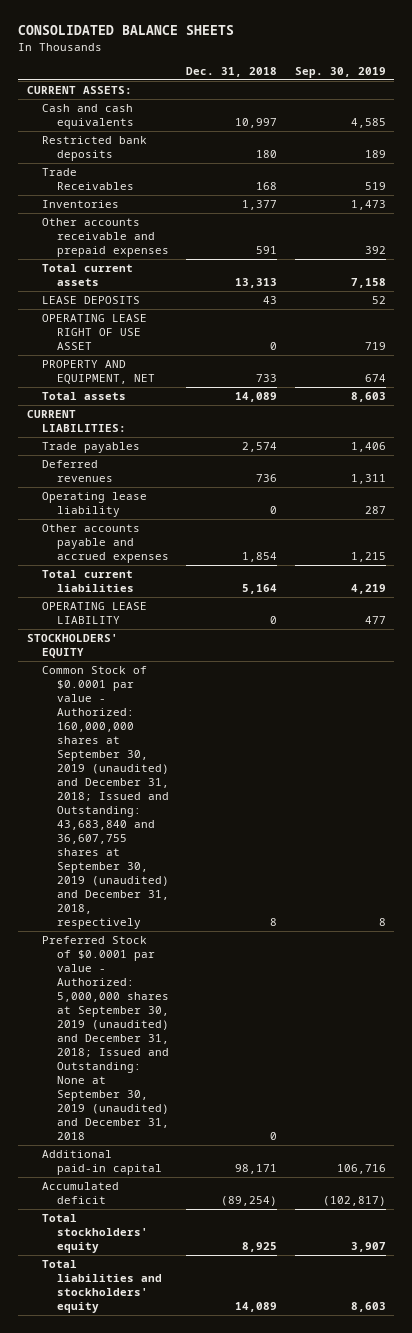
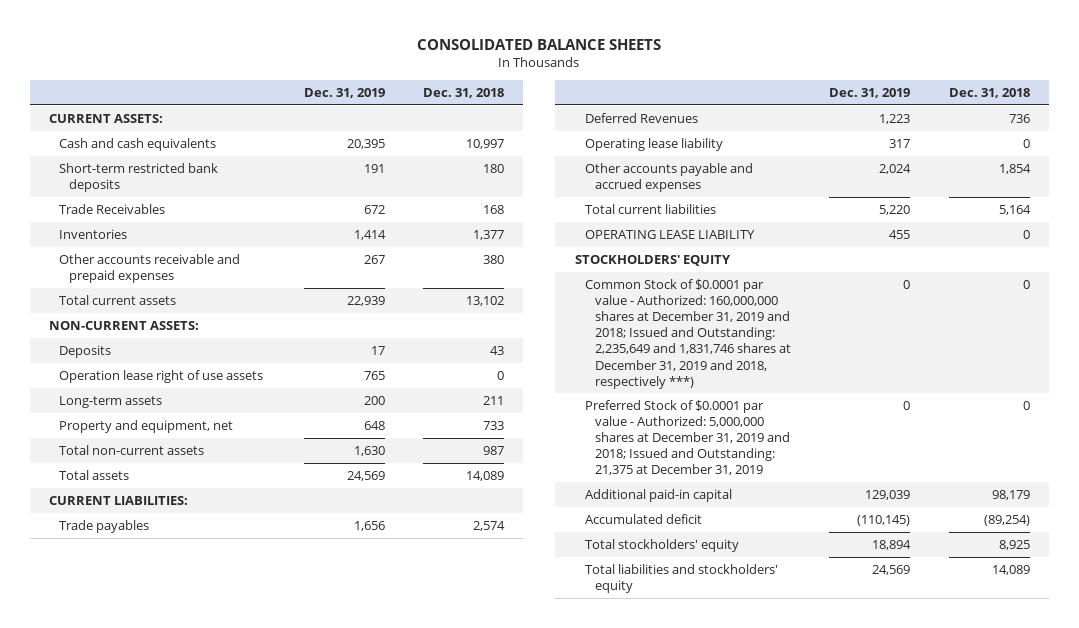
[294,66,386,78] Sep. 30, 2019 -> none
none -> [303,87,385,98] Dec. 31, 2019
[42,136,148,162] Restricted bank deposits -> [59,162,219,193] Short-term restricted bank deposits
[256,246,278,255] 591 -> [483,254,505,264] 380
[235,278,278,289] 13,313 -> [466,295,505,306] 13,102
none -> [49,320,200,330] NON-CURRENT ASSETS:
[42,296,141,305] LEASE DEPOSITS -> [59,344,112,358] Deposits
[42,314,148,351] OPERATING LEASE RIGHT OF USE ASSET -> [59,369,264,383] Operation lease right of use assets
none -> [59,395,163,408] Long-term assets
[42,360,156,385] PROPERTY AND EQUIPMENT, NET -> [59,419,234,433] Property and equipment, net
none -> [59,444,205,455] Total non-current assets
[42,460,114,483] Deferred revenues -> [584,112,698,123] Deferred Revenues
[42,666,170,930] Common Stock of $0.0001 par value - Authorized: 160,000,000 shares at September 30, 2019 (unaudited) and December 31, 2018; Issued and Outstanding: 43,683,840 and 36,607,755 shares at September 30, 2019 (unaudited) and December 31, 2018, respectively -> [584,278,791,389] Common Stock of $0.0001 par value - Authorized: 160,000,000 shares at December 31, 2019 and 2018; Issued and Outstanding: 2,235,649 and 1,831,746 shares at December 31, 2019 and 2018, respectively ***)
[270,918,278,927] 8 -> [1022,279,1030,289] 0
[42,936,170,1141] Preferred Stock of $0.0001 par value - Authorized: 5,000,000 shares at September 30, 2019 (unaudited) and December 31, 2018; Issued and Outstanding: None at September 30, 2019 (unaudited) and December 31, 2018 -> [584,399,790,476] Preferred Stock of $0.0001 par value - Authorized: 5,000,000 shares at December 31, 2019 and 2018; Issued and Outstanding: 21,375 at December 31, 2019
[235,1164,278,1175] 98,171 -> [991,489,1030,500] 98,179

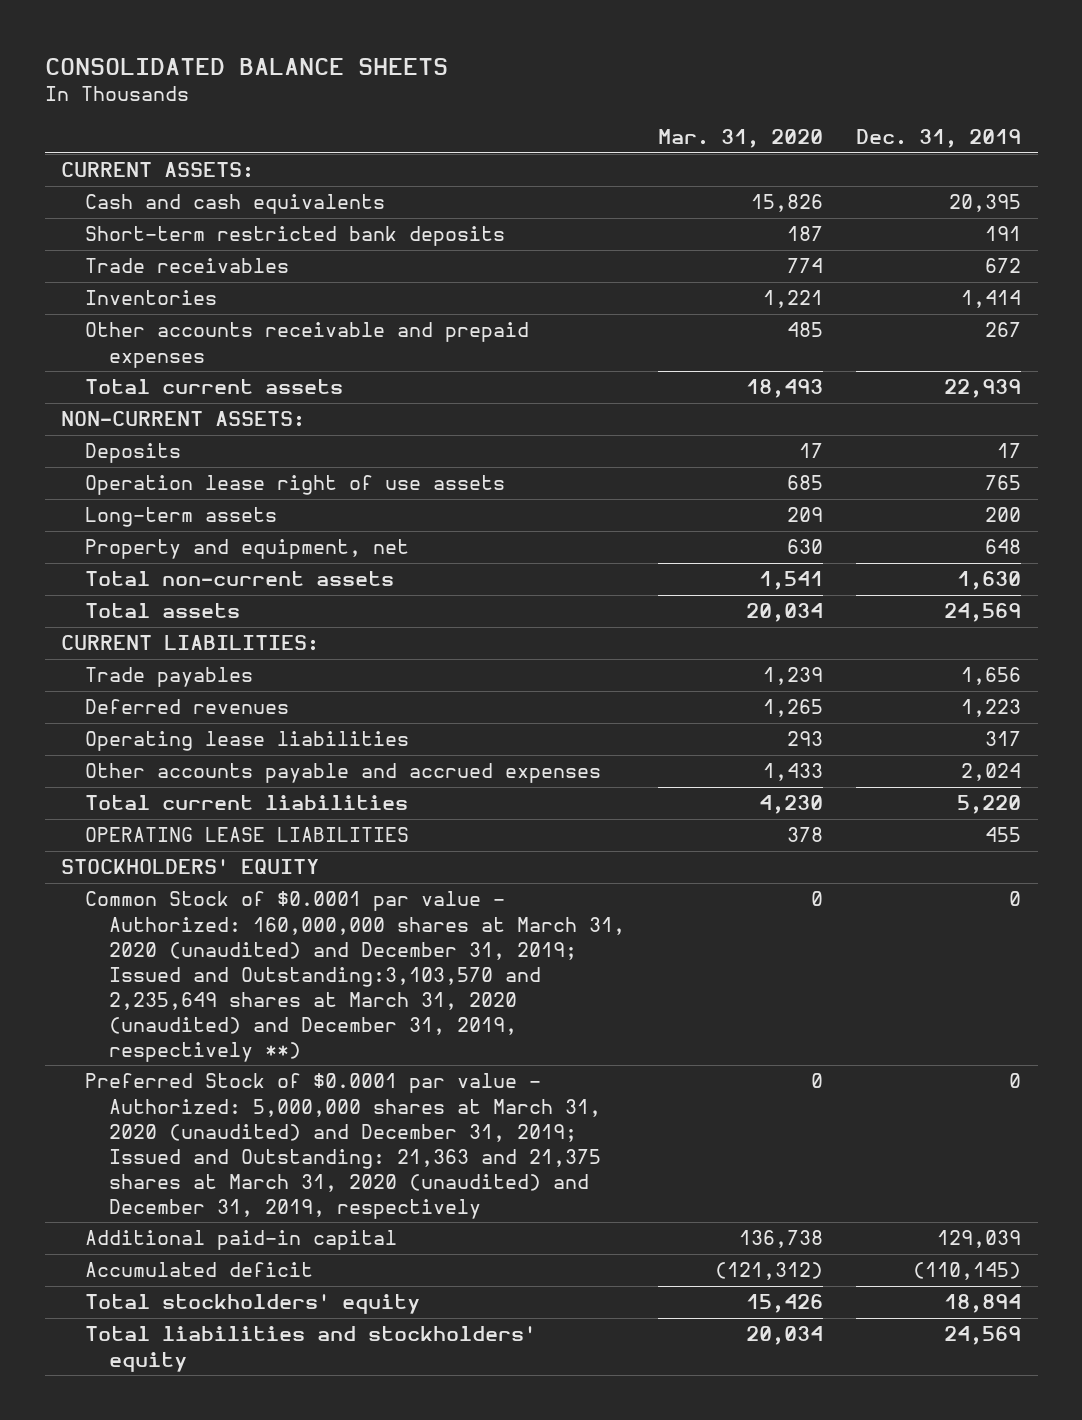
[423,87,505,98] Dec. 31, 2018 -> none
none -> [657,129,823,149] Mar. 31, 2020
[59,203,166,214] Trade Receivables -> [85,258,290,274] Trade receivables
[584,112,698,123] Deferred Revenues -> [85,699,290,715] Deferred revenues
[584,137,723,151] Operating lease liability -> [85,731,410,752] Operating lease liabilities
[584,229,755,239] OPERATING LEASE LIABILITY -> [85,827,410,843] OPERATING LEASE LIABILITIES
[584,278,791,389] Common Stock of $0.0001 par value - Authorized: 160,000,000 shares at December 31, 2019 and 2018; Issued and Outstanding: 2,235,649 and 1,831,746 shares at December 31, 2019 and 2018, respectively ***) -> [85,891,625,1062] Common Stock of $0.0001 par value - Authorized: 160,000,000 shares at March 31, 2020 (unaudited) and December 31, 2019; Issued and Outstanding:3,103,570 and 2,235,649 shares at March 31, 2020 (unaudited) and December 31, 2019, respectively **)
[584,399,790,476] Preferred Stock of $0.0001 par value - Authorized: 5,000,000 shares at December 31, 2019 and 2018; Issued and Outstanding: 21,375 at December 31, 2019 -> [85,1073,601,1219] Preferred Stock of $0.0001 par value - Authorized: 5,000,000 shares at March 31, 2020 (unaudited) and December 31, 2019; Issued and Outstanding: 21,363 and 21,375 shares at March 31, 2020 (unaudited) and December 31, 2019, respectively

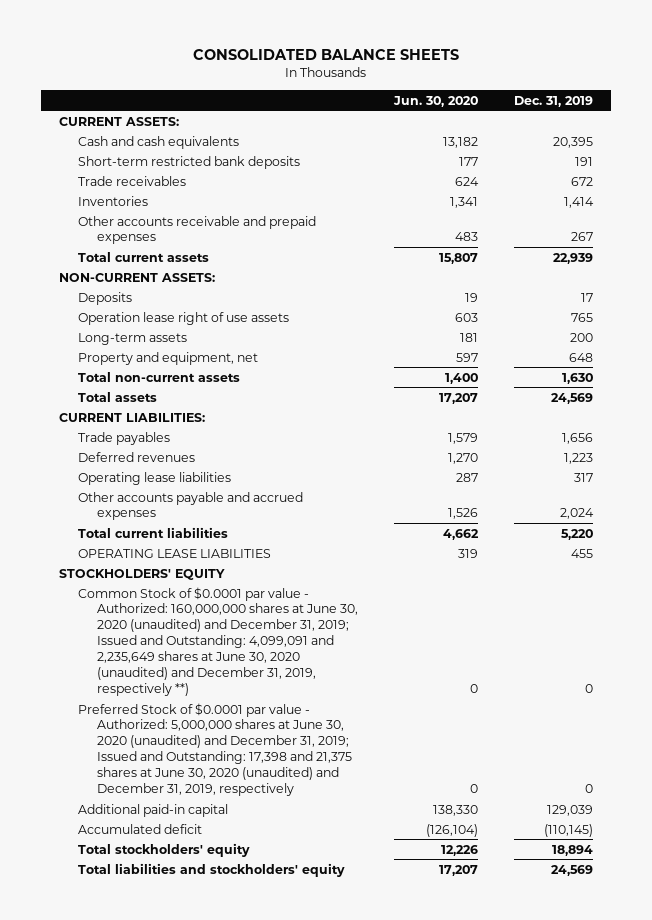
[657,129,823,149] Mar. 31, 2020 -> none
none -> [393,95,479,107] Jun. 30, 2020
[85,891,625,1062] Common Stock of $0.0001 par value - Authorized: 160,000,000 shares at March 31, 2020 (unaudited) and December 31, 2019; Issued and Outstanding:3,103,570 and 2,235,649 shares at March 31, 2020 (unaudited) and December 31, 2019, respectively **) -> [77,586,359,697] Common Stock of $0.0001 par value - Authorized: 160,000,000 shares at June 30, 2020 (unaudited) and December 31, 2019; Issued and Outstanding: 4,099,091 and 2,235,649 shares at June 30, 2020 (unaudited) and December 31, 2019, respectively **)
[85,1073,601,1219] Preferred Stock of $0.0001 par value - Authorized: 5,000,000 shares at March 31, 2020 (unaudited) and December 31, 2019; Issued and Outstanding: 21,363 and 21,375 shares at March 31, 2020 (unaudited) and December 31, 2019, respectively -> [77,702,353,797] Preferred Stock of $0.0001 par value - Authorized: 5,000,000 shares at June 30, 2020 (unaudited) and December 31, 2019; Issued and Outstanding: 17,398 and 21,375 shares at June 30, 2020 (unaudited) and December 31, 2019, respectively

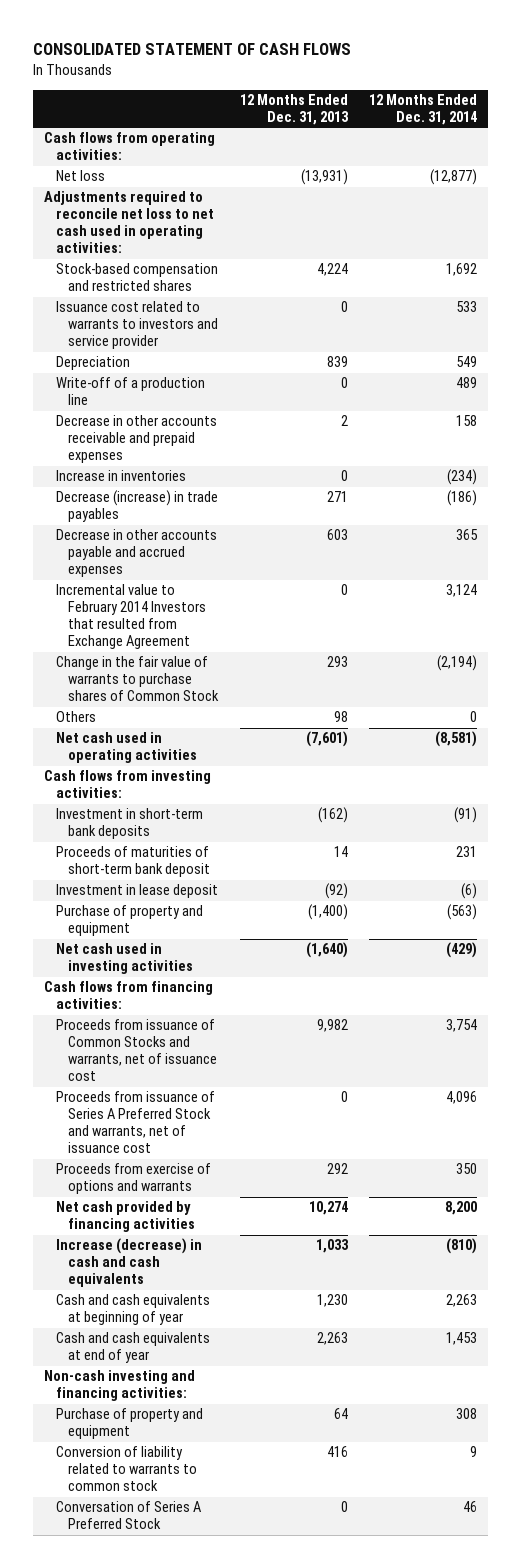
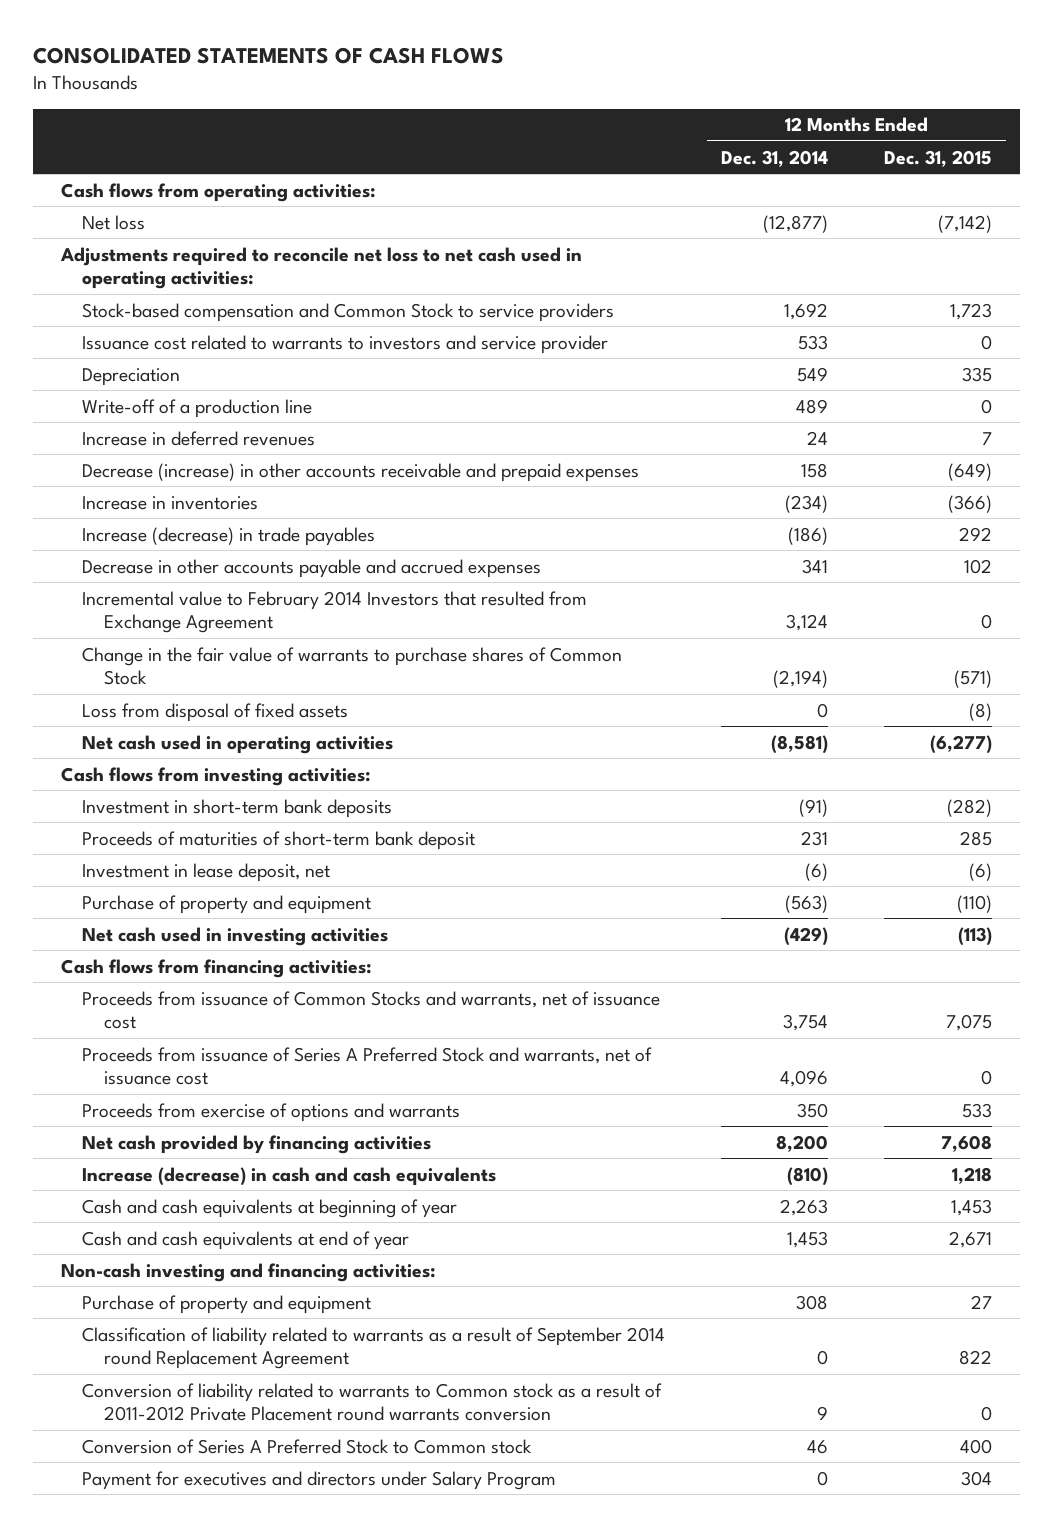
[32,43,351,56] CONSOLIDATED STATEMENT OF CASH FLOWS -> [32,46,504,64] CONSOLIDATED STATEMENTS OF CASH FLOWS
[239,94,349,126] 12 Months Ended Dec. 31, 2013 -> none
none -> [884,149,993,167] Dec. 31, 2015
[55,263,218,292] Stock-based compensation and restricted shares -> [82,302,615,322] Stock-based compensation and Common Stock to service providers
none -> [82,430,316,446] Increase in deferred revenues
[55,415,217,464] Decrease in other accounts receivable and prepaid expenses -> [82,462,640,482] Decrease (increase) in other accounts receivable and prepaid expenses
[55,490,218,523] Decrease (increase) in trade payables -> [82,526,376,546] Increase (decrease) in trade payables
[456,529,479,541] 365 -> [802,558,829,574] 341
[55,711,96,723] Others -> none
none -> [82,702,349,722] Loss from disposal of fixed assets
[55,884,218,899] Investment in lease deposit -> [82,862,331,882] Investment in lease deposit, net
none -> [82,1326,666,1370] Classification of liability related to warrants as a result of September 2014 round Replacement Agreement
[55,1446,197,1492] Conversion of liability related to warrants to common stock -> [82,1382,663,1422] Conversion of liability related to warrants to Common stock as a result of 2011-2012 Private Placement round warrants conversion
[55,1501,202,1530] Conversation of Series A Preferred Stock -> [82,1438,533,1454] Conversion of Series A Preferred Stock to Common stock
none -> [82,1470,557,1490] Payment for executives and directors under Salary Program

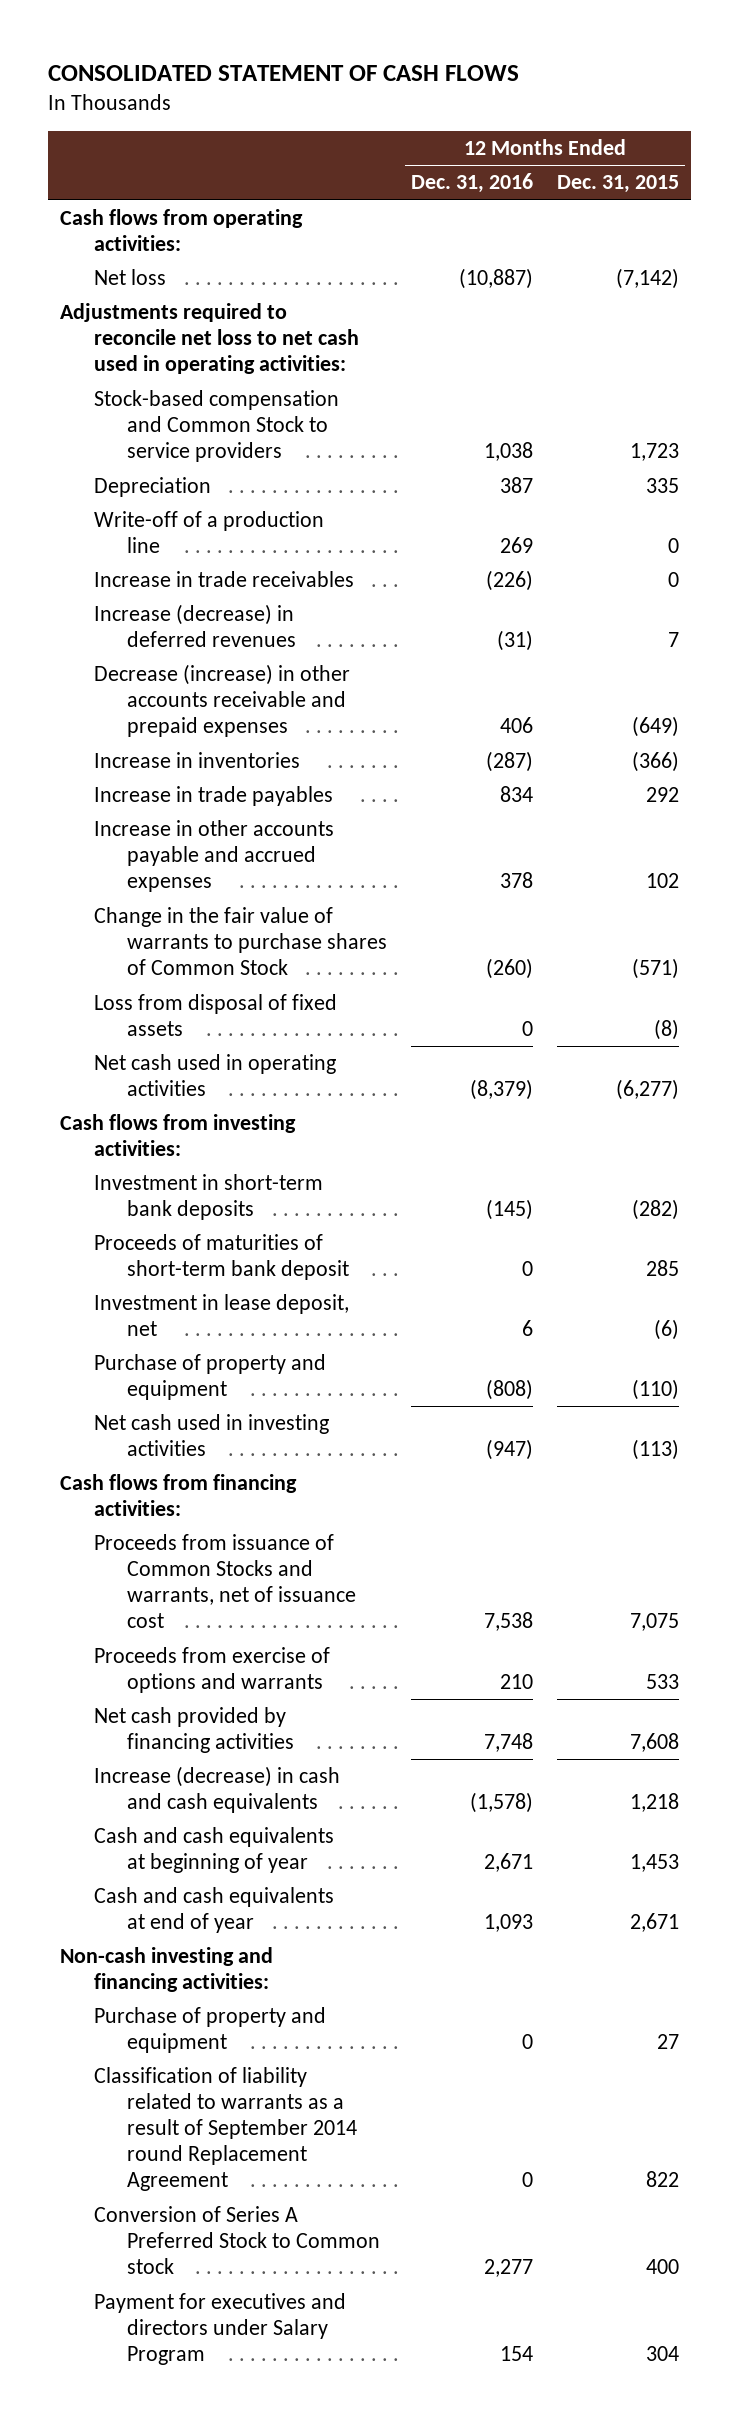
[32,46,504,64] CONSOLIDATED STATEMENTS OF CASH FLOWS -> [47,64,519,81] CONSOLIDATED STATEMENT OF CASH FLOWS
[721,149,829,167] Dec. 31, 2014 -> none
none -> [411,173,534,194] Dec. 31, 2016
[82,334,609,354] Issuance cost related to warrants to investors and service provider -> none
none -> [93,571,354,588] Increase in trade receivables
[82,430,316,446] Increase in deferred revenues -> [93,604,297,648] Increase (decrease) in deferred revenues
[82,590,588,634] Incremental value to February 2014 Investors that resulted from Exchange Agreement -> none
[82,526,376,546] Increase (decrease) in trade payables -> [93,786,333,807] Increase in trade payables
[82,558,542,578] Decrease in other accounts payable and accrued expenses -> [93,820,334,893] Increase in other accounts payable and accrued expenses
[82,1046,653,1086] Proceeds from issuance of Series A Preferred Stock and warrants, net of issuance cost -> none
[82,1382,663,1422] Conversion of liability related to warrants to Common stock as a result of 2011-2012 Private Placement round warrants conversion -> none

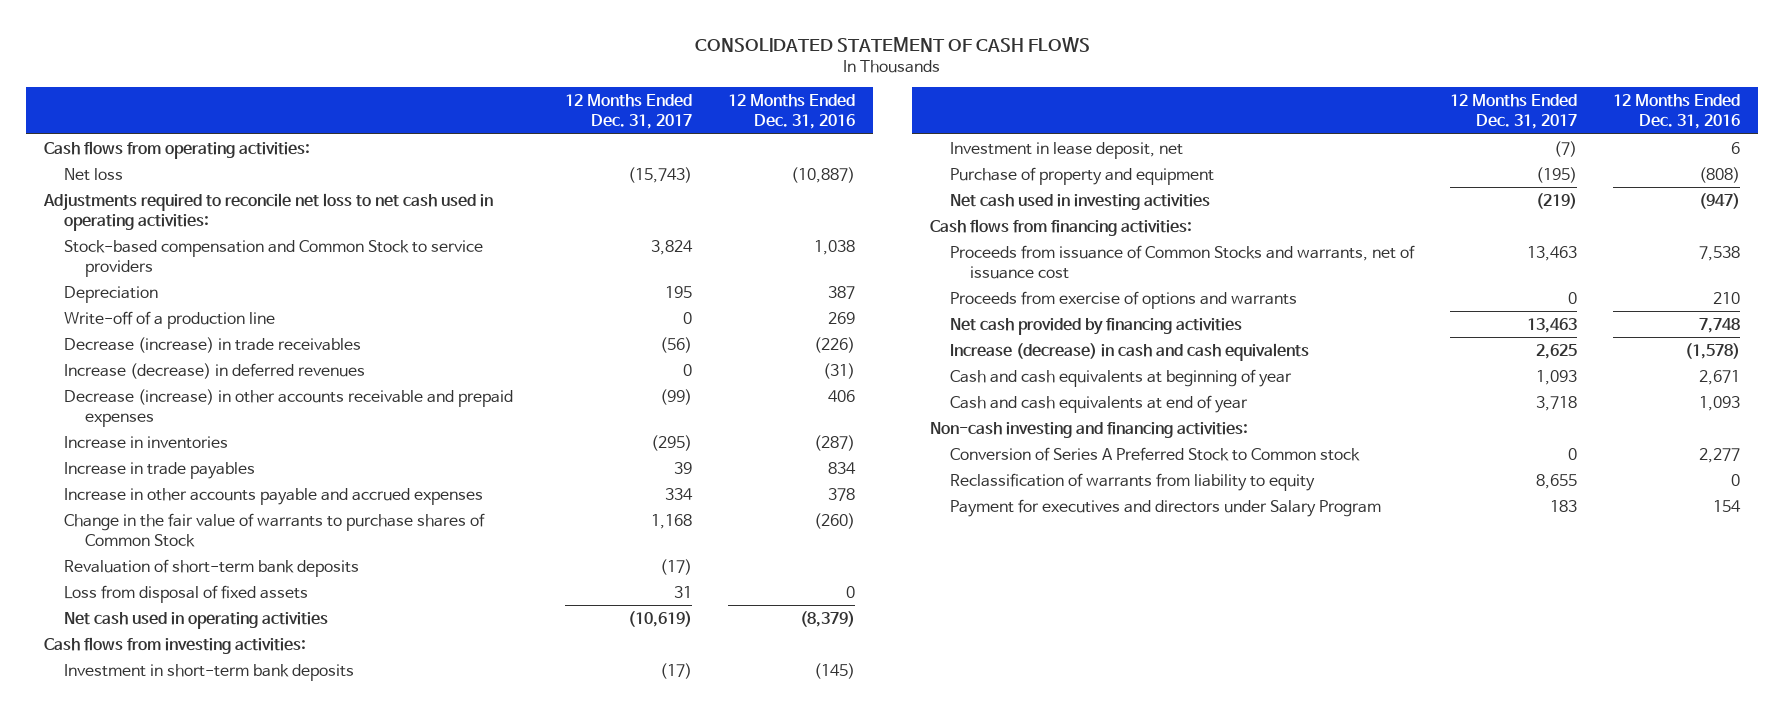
[557,175,680,194] Dec. 31, 2015 -> none
none -> [564,94,692,130] 12 Months Ended Dec. 31, 2017
[93,571,354,588] Increase in trade receivables -> [64,336,362,353] Decrease (increase) in trade receivables
none -> [64,558,360,577] Revaluation of short-term bank deposits
[93,1234,350,1281] Proceeds of maturities of short-term bank deposit -> none
[93,2007,326,2054] Purchase of property and equipment -> none
[93,2067,358,2192] Classification of liability related to warrants as a result of September 2014 round Replacement Agreement -> none
none -> [949,472,1315,491] Reclassification of warrants from liability to equity

